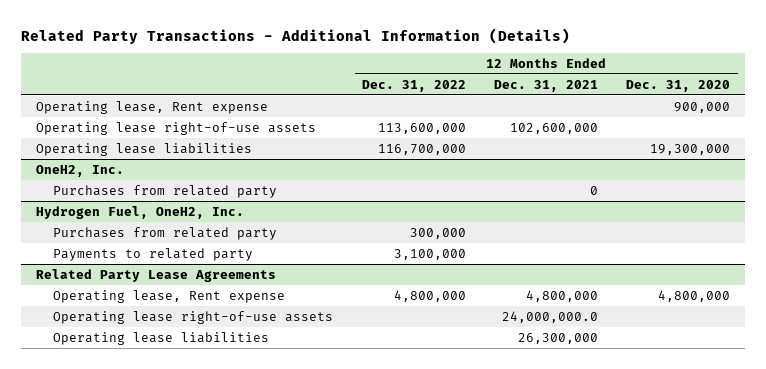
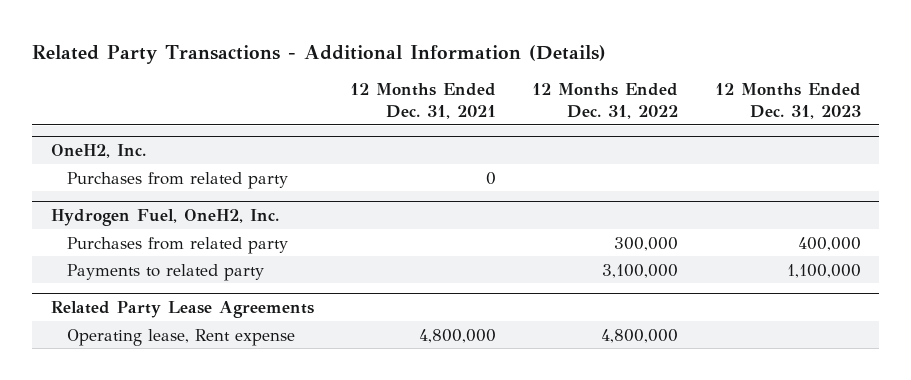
[626,79,731,92] Dec. 31, 2020 -> none
none -> [714,83,861,119] 12 Months Ended Dec. 31, 2023
[35,100,268,114] Operating lease, Rent expense -> none
[35,121,316,135] Operating lease right-of-use assets -> none
[35,142,252,156] Operating lease liabilities -> none
[53,310,334,324] Operating lease right-of-use assets -> none
[53,331,270,345] Operating lease liabilities -> none

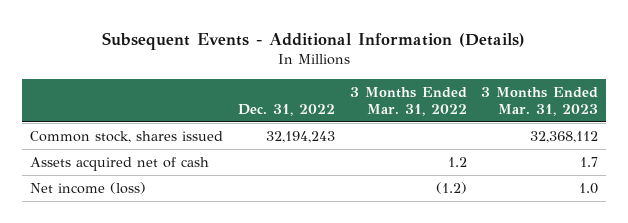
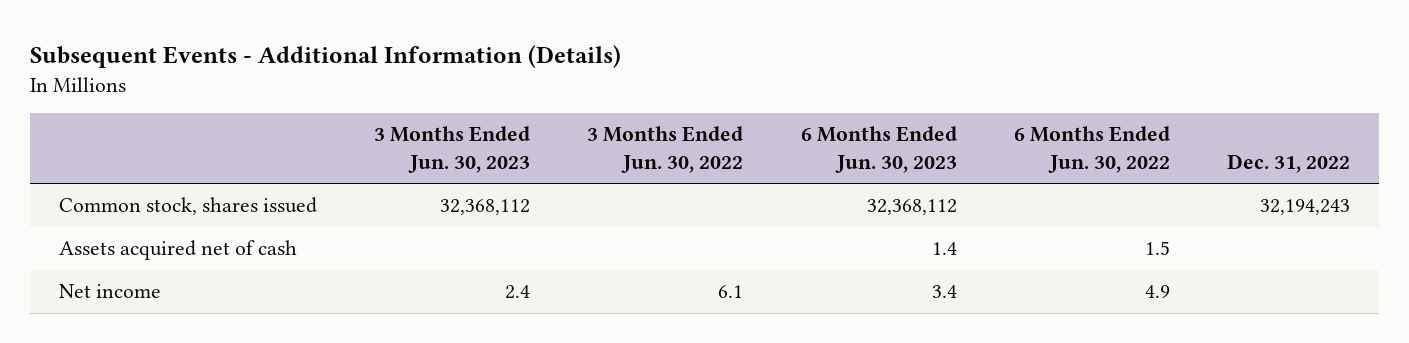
[349,86,467,116] 3 Months Ended Mar. 31, 2022 -> none
[481,86,599,116] 3 Months Ended Mar. 31, 2023 -> none
none -> [374,126,531,173] 3 Months Ended Jun. 30, 2023
none -> [587,126,744,173] 3 Months Ended Jun. 30, 2022
none -> [800,126,957,173] 6 Months Ended Jun. 30, 2023
none -> [1014,126,1171,173] 6 Months Ended Jun. 30, 2022
[29,181,146,194] Net income (loss) -> [58,284,161,299] Net income

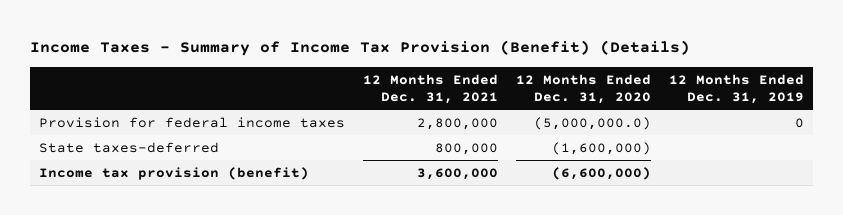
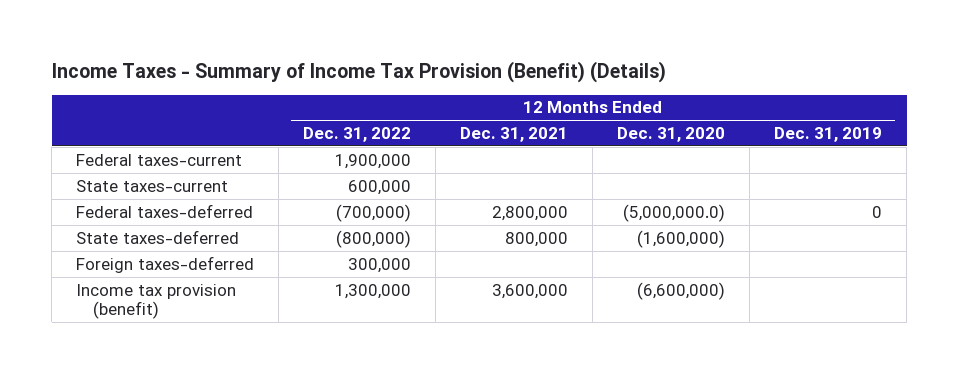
none -> [303,126,412,142] Dec. 31, 2022
none -> [76,153,243,166] Federal taxes-current
none -> [76,179,229,192] State taxes-current
[39,116,346,128] Provision for federal income taxes -> [76,203,254,218] Federal taxes-deferred
none -> [76,255,255,273] Foreign taxes-deferred

